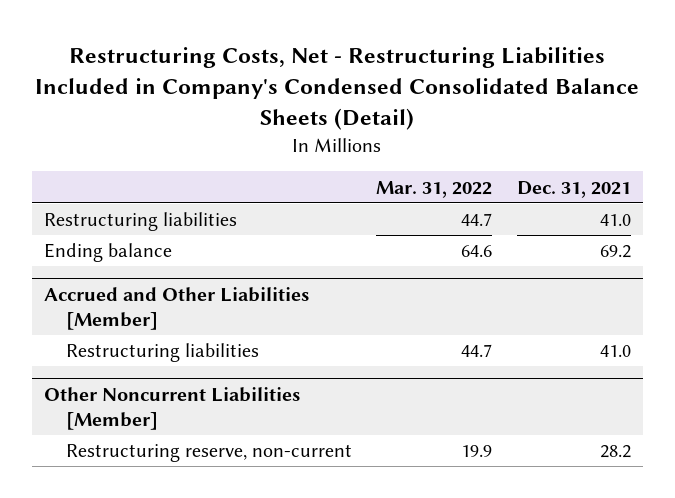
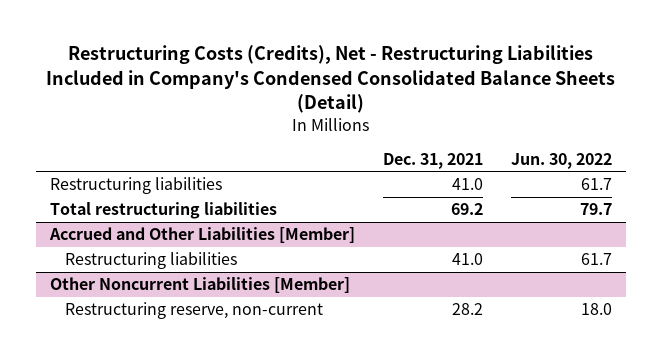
[35,46,640,130] Restructuring Costs, Net - Restructuring Liabilities Included in Company's Condensed Consolidated Balance Sheets (Detail) -> [46,45,616,114] Restructuring Costs (Credits), Net - Restructuring Liabilities Included in Company's Condensed Consolidated Balance Sheets (Detail)
[376,180,493,198] Mar. 31, 2022 -> none
none -> [511,152,613,169] Jun. 30, 2022
[44,243,173,263] Ending balance -> [49,202,277,220] Total restructuring liabilities

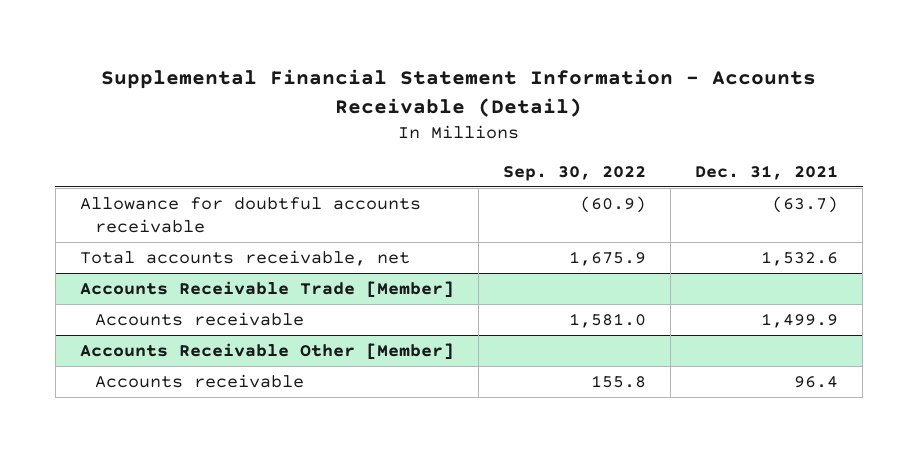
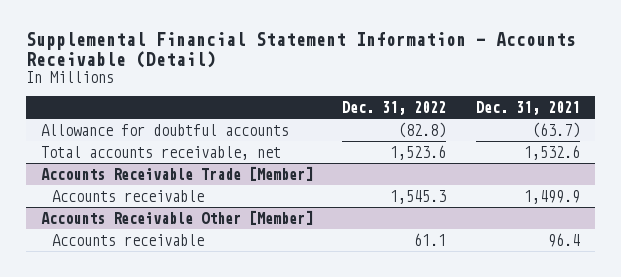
[503,166,647,182] Sep. 30, 2022 -> none
none -> [342,100,447,115] Dec. 31, 2022
[79,196,421,234] Allowance for doubtful accounts receivable -> [40,124,289,137] Allowance for doubtful accounts

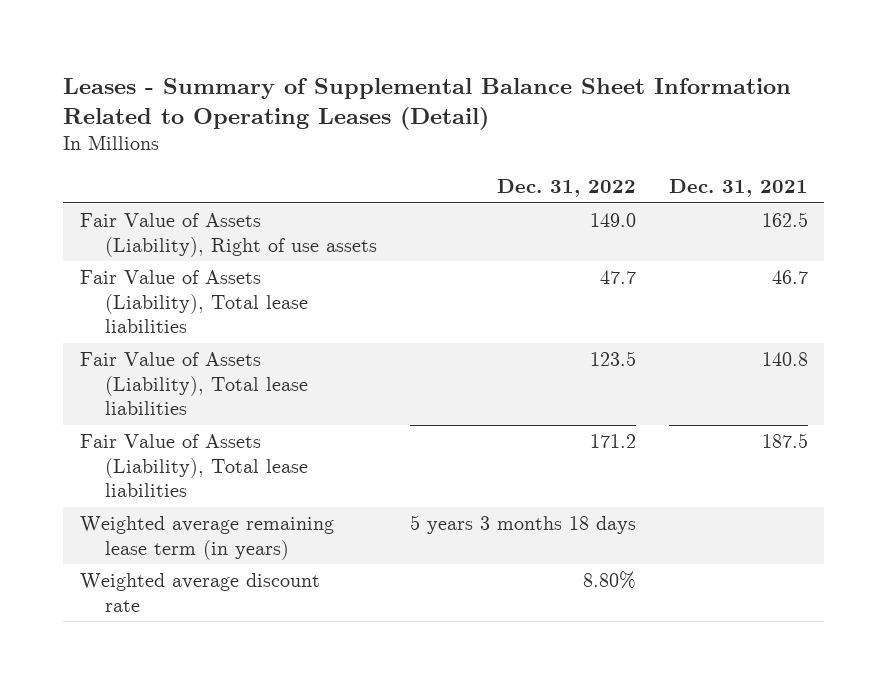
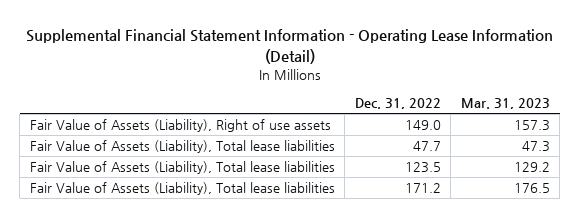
[63,77,792,130] Leases - Summary of Supplemental Balance Sheet Information Related to Operating Leases (Detail) -> [25,29,553,64] Supplemental Financial Statement Information - Operating Lease Information (Detail)
[668,178,808,197] Dec. 31, 2021 -> none
none -> [460,98,550,110] Mar. 31, 2023
[79,516,334,560] Weighted average remaining lease term (in years) -> none
[79,573,320,612] Weighted average discount rate -> none

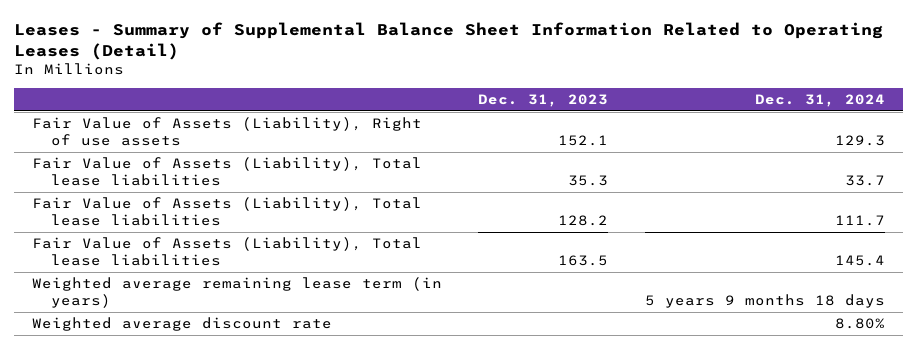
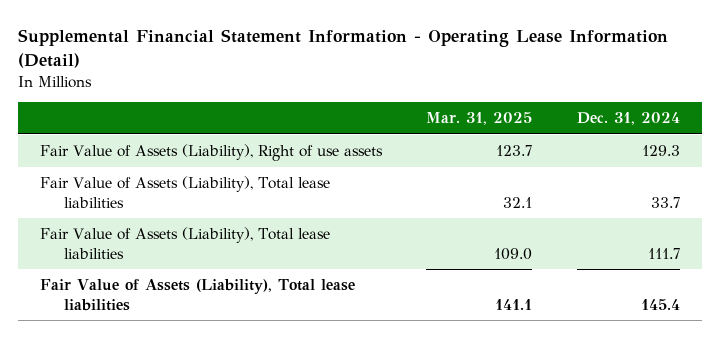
[13,21,883,60] Leases - Summary of Supplemental Balance Sheet Information Related to Operating Leases (Detail) -> [18,29,669,68] Supplemental Financial Statement Information - Operating Lease Information (Detail)
[478,94,609,108] Dec. 31, 2023 -> none
none -> [426,112,533,126] Mar. 31, 2025
[31,277,442,309] Weighted average remaining lease term (in years) -> none
[31,317,332,332] Weighted average discount rate -> none

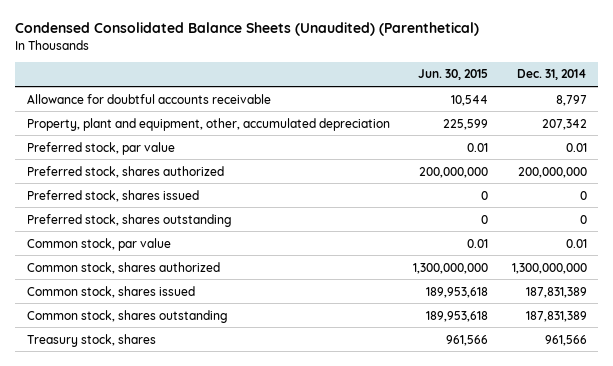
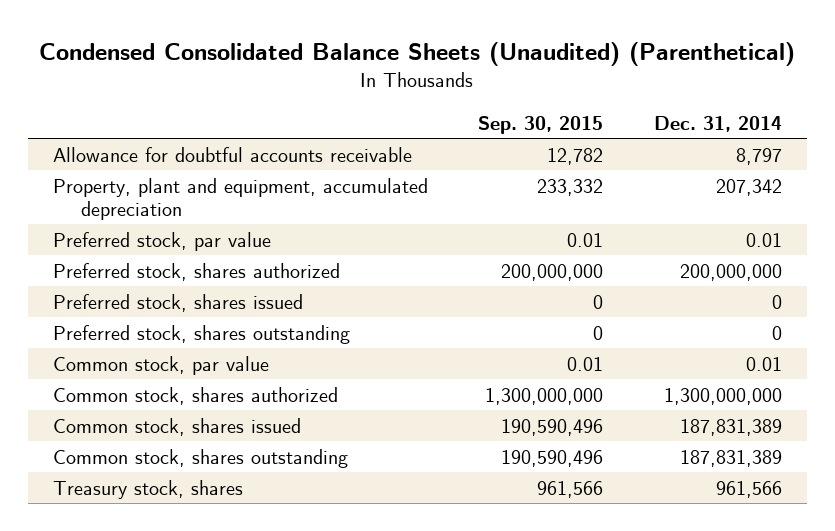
[418,69,489,81] Jun. 30, 2015 -> none
none -> [478,115,604,134] Sep. 30, 2015
[26,117,390,131] Property, plant and equipment, other, accumulated depreciation -> [53,177,429,221] Property, plant and equipment, accumulated depreciation

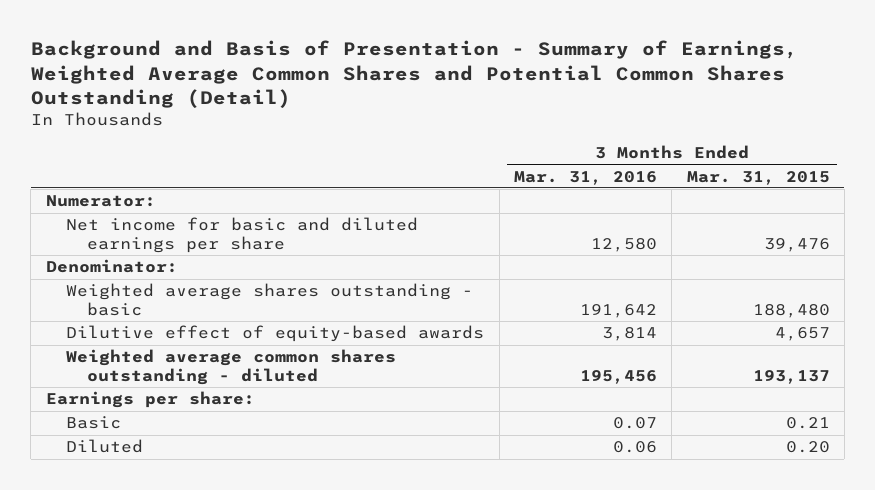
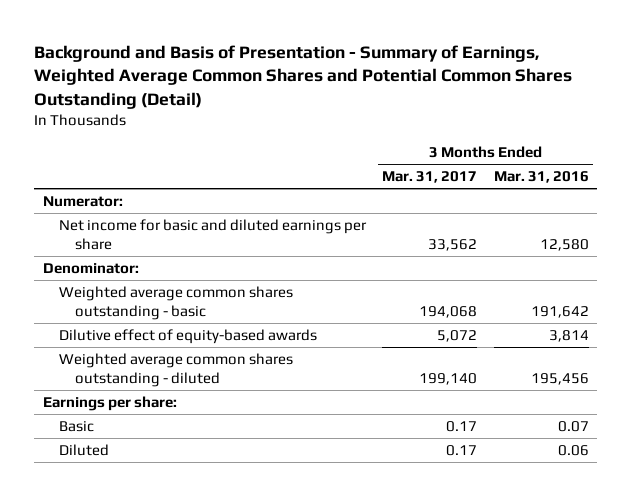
[686,170,830,185] Mar. 31, 2015 -> none
none -> [382,171,478,184] Mar. 31, 2017
[66,283,474,317] Weighted average shares outstanding - basic -> [58,285,293,321] Weighted average common shares outstanding - basic

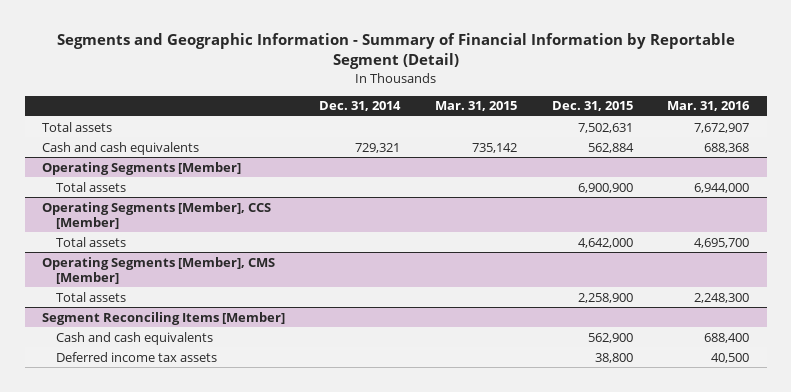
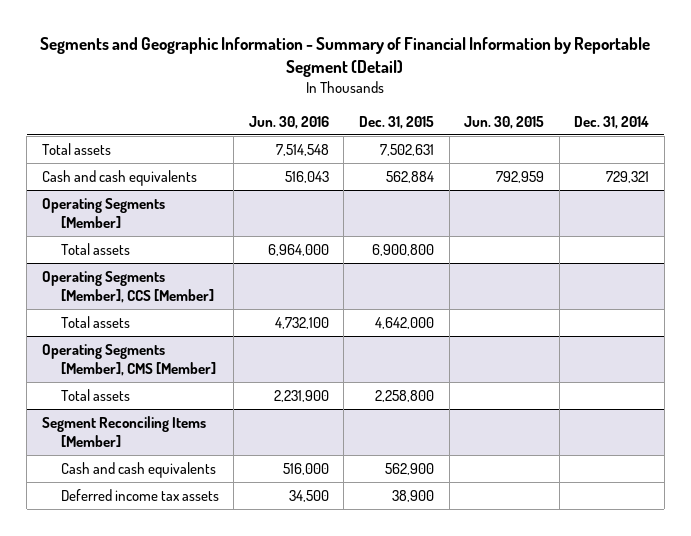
[435,101,518,112] Mar. 31, 2015 -> none
[667,101,751,112] Mar. 31, 2016 -> none
none -> [248,115,329,129] Jun. 30, 2016
none -> [464,115,545,129] Jun. 30, 2015
[577,182,633,193] 6,900,900 -> [371,243,434,256] 6,900,800
[577,292,633,303] 2,258,900 -> [374,389,434,402] 2,258,800
[594,352,633,363] 38,800 -> [391,489,434,502] 38,900

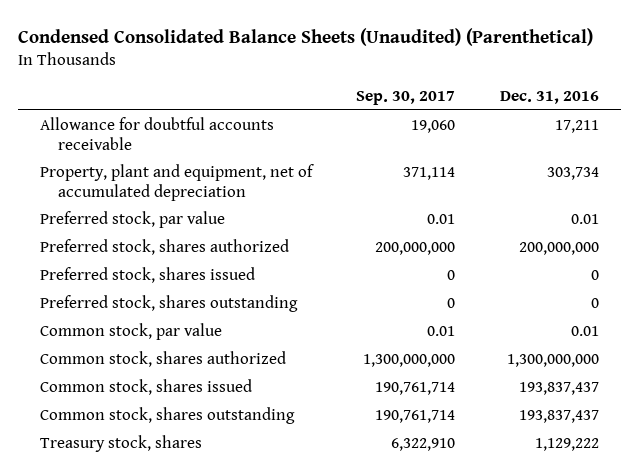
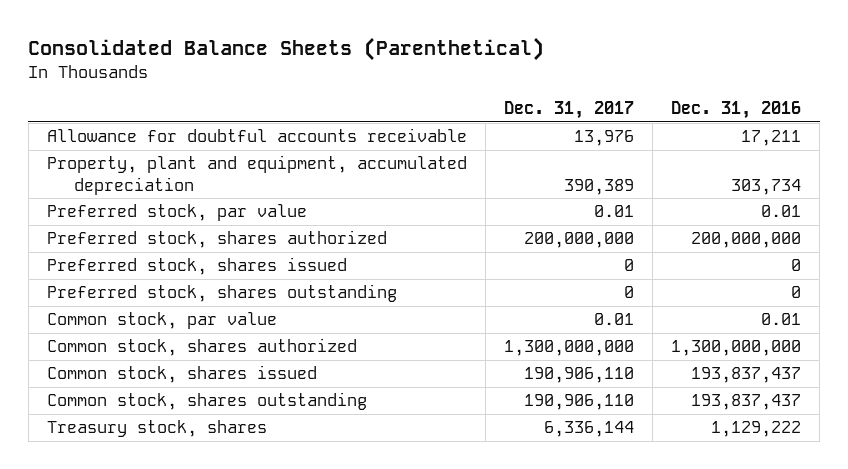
[17,28,593,47] Condensed Consolidated Balance Sheets (Unaudited) (Parenthetical) -> [28,36,545,61] Consolidated Balance Sheets (Parenthetical)
[356,90,456,105] Sep. 30, 2017 -> none
none -> [503,101,634,120] Dec. 31, 2017
[39,164,314,201] Property, plant and equipment, net of accumulated depreciation -> [46,155,467,196] Property, plant and equipment, accumulated depreciation

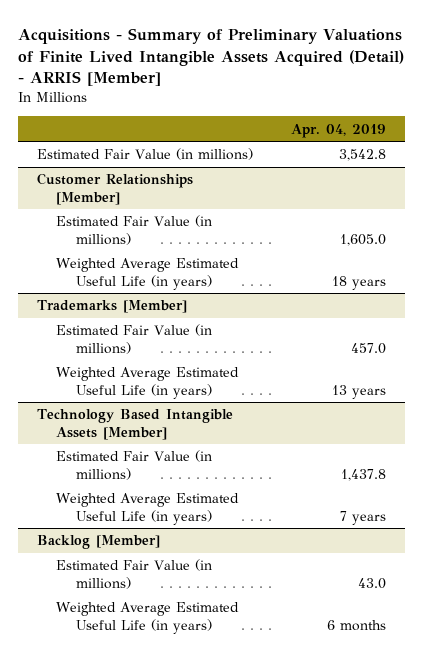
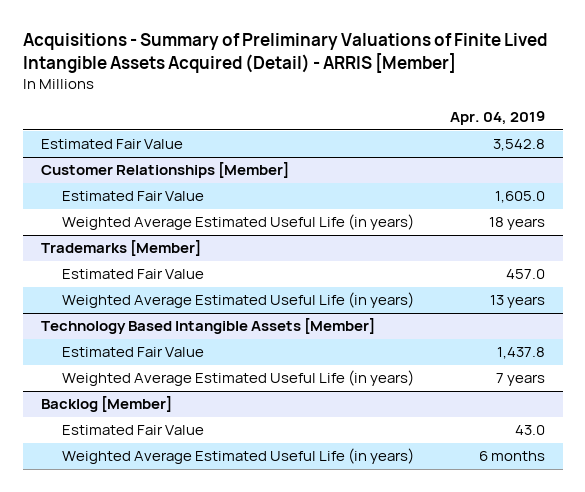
[36,148,253,161] Estimated Fair Value (in millions) -> [40,139,183,150] Estimated Fair Value
[56,215,213,245] Estimated Fair Value (in millions) -> [61,191,204,202] Estimated Fair Value
[56,324,213,354] Estimated Fair Value (in millions) -> [61,269,204,280] Estimated Fair Value
[56,450,213,480] Estimated Fair Value (in millions) -> [61,347,204,358] Estimated Fair Value
[56,559,213,589] Estimated Fair Value (in millions) -> [61,425,204,436] Estimated Fair Value

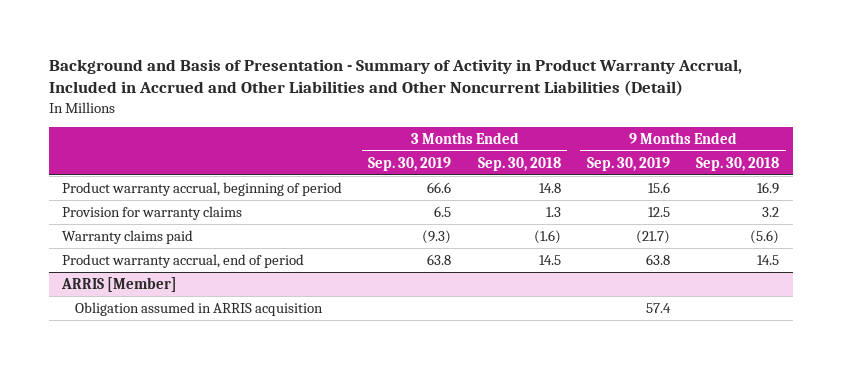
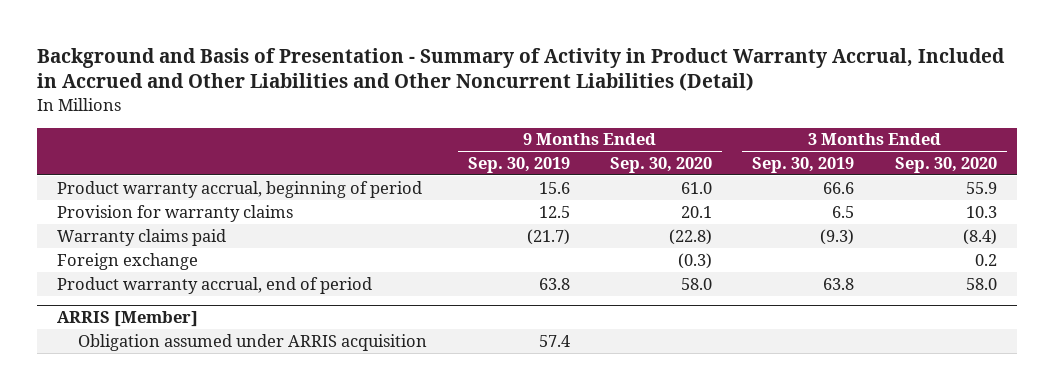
[477,156,561,171] Sep. 30, 2018 -> none
[696,156,780,171] Sep. 30, 2018 -> none
none -> [610,156,713,173] Sep. 30, 2020
none -> [894,156,997,173] Sep. 30, 2020
none -> [56,252,198,270] Foreign exchange
[75,301,324,316] Obligation assumed in ARRIS acquisition -> [78,333,428,351] Obligation assumed under ARRIS acquisition

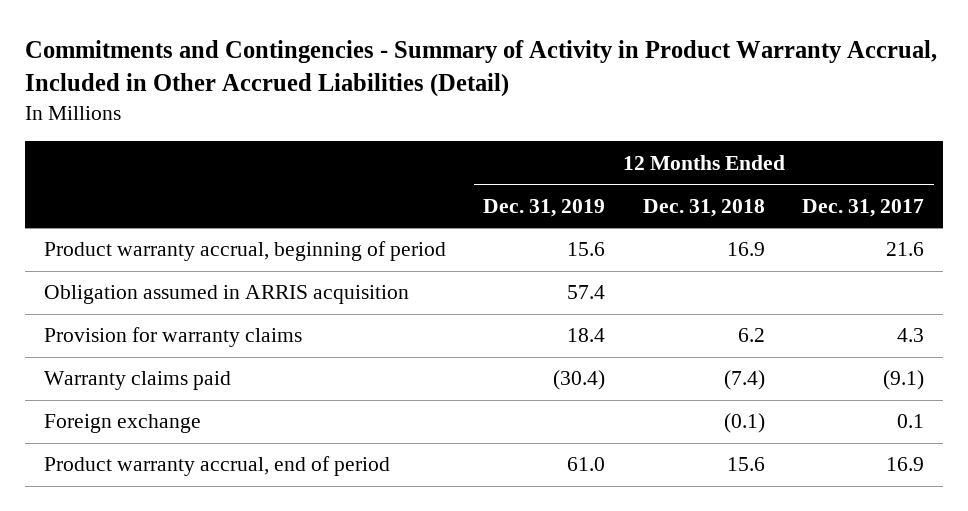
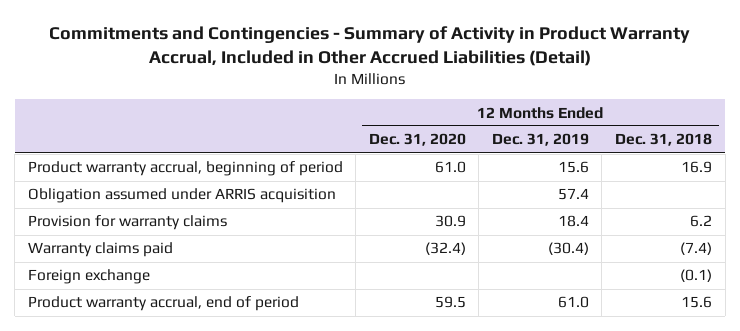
[802,198,925,217] Dec. 31, 2017 -> none
none -> [368,133,466,147] Dec. 31, 2020
[43,285,409,305] Obligation assumed in ARRIS acquisition -> [27,188,336,204] Obligation assumed under ARRIS acquisition

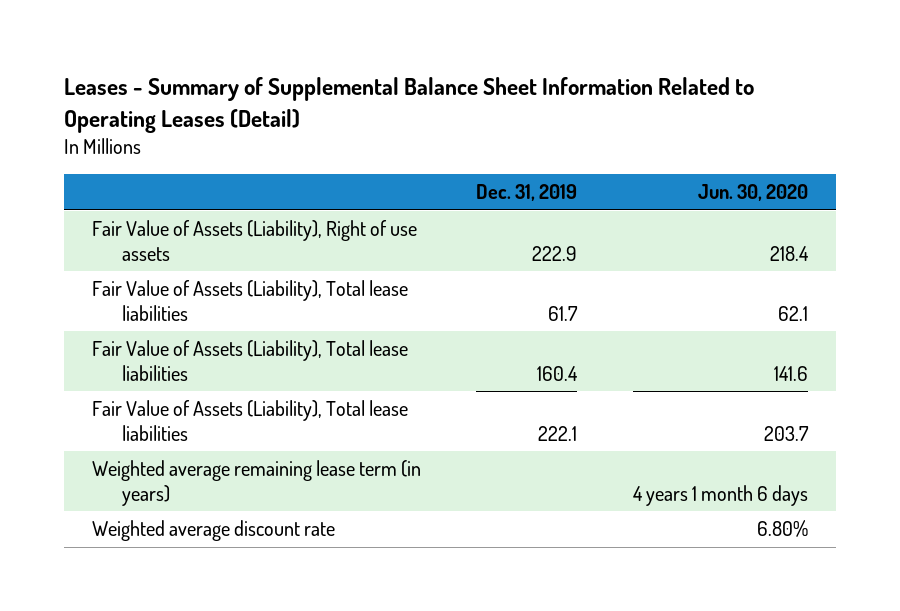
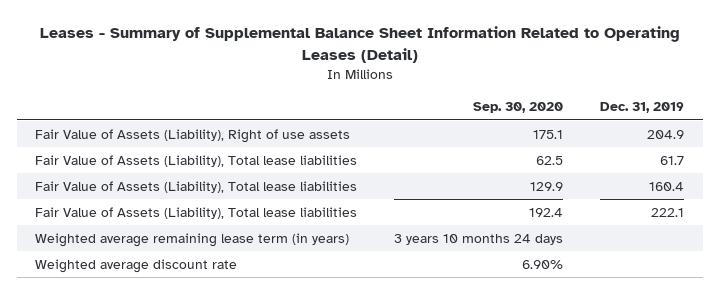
[698,184,809,202] Jun. 30, 2020 -> none
none -> [473,102,564,114] Sep. 30, 2020
[532,245,578,261] 222.9 -> [647,129,685,139] 204.9

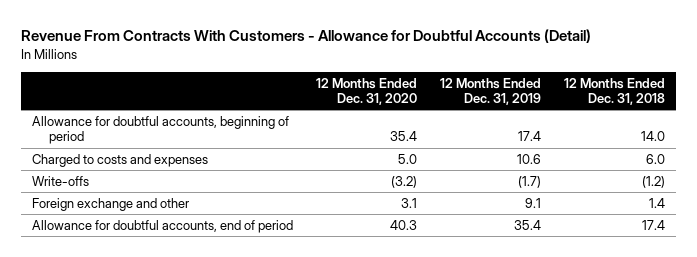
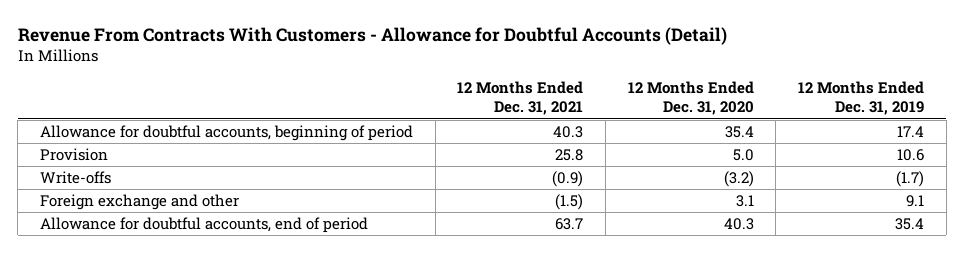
[563,77,665,105] 12 Months Ended Dec. 31, 2018 -> none
none -> [457,81,584,116] 12 Months Ended Dec. 31, 2021
[32,153,209,167] Charged to costs and expenses -> [39,147,108,161] Provision

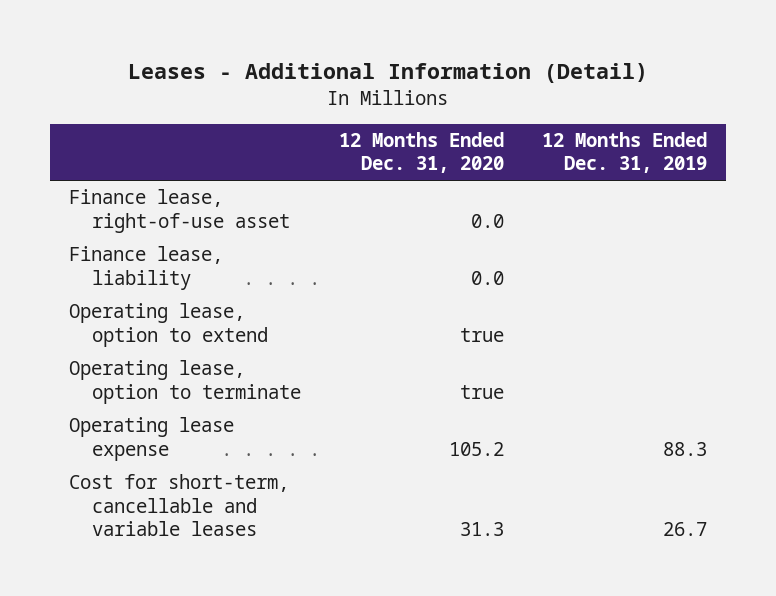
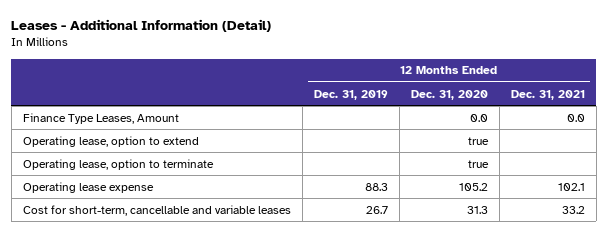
none -> [510,89,585,100] Dec. 31, 2021
[69,189,291,233] Finance lease, right-of-use asset -> none
[69,246,224,290] Finance lease, liability -> none
none -> [22,112,179,124] Finance Type Leases, Amount

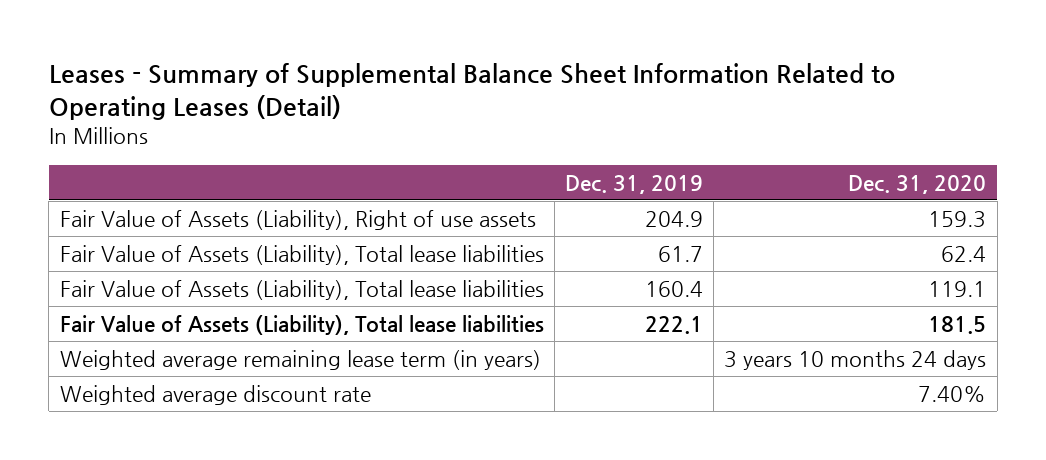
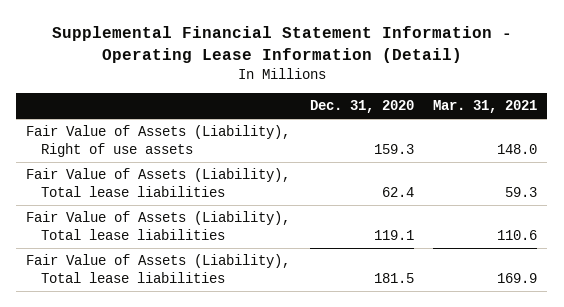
[48,62,895,120] Leases - Summary of Supplemental Balance Sheet Information Related to Operating Leases (Detail) -> [51,25,512,63] Supplemental Financial Statement Information - Operating Lease Information (Detail)
[564,174,703,194] Dec. 31, 2019 -> none
none -> [433,99,538,113] Mar. 31, 2021
[59,350,541,371] Weighted average remaining lease term (in years) -> none
[59,385,371,406] Weighted average discount rate -> none

